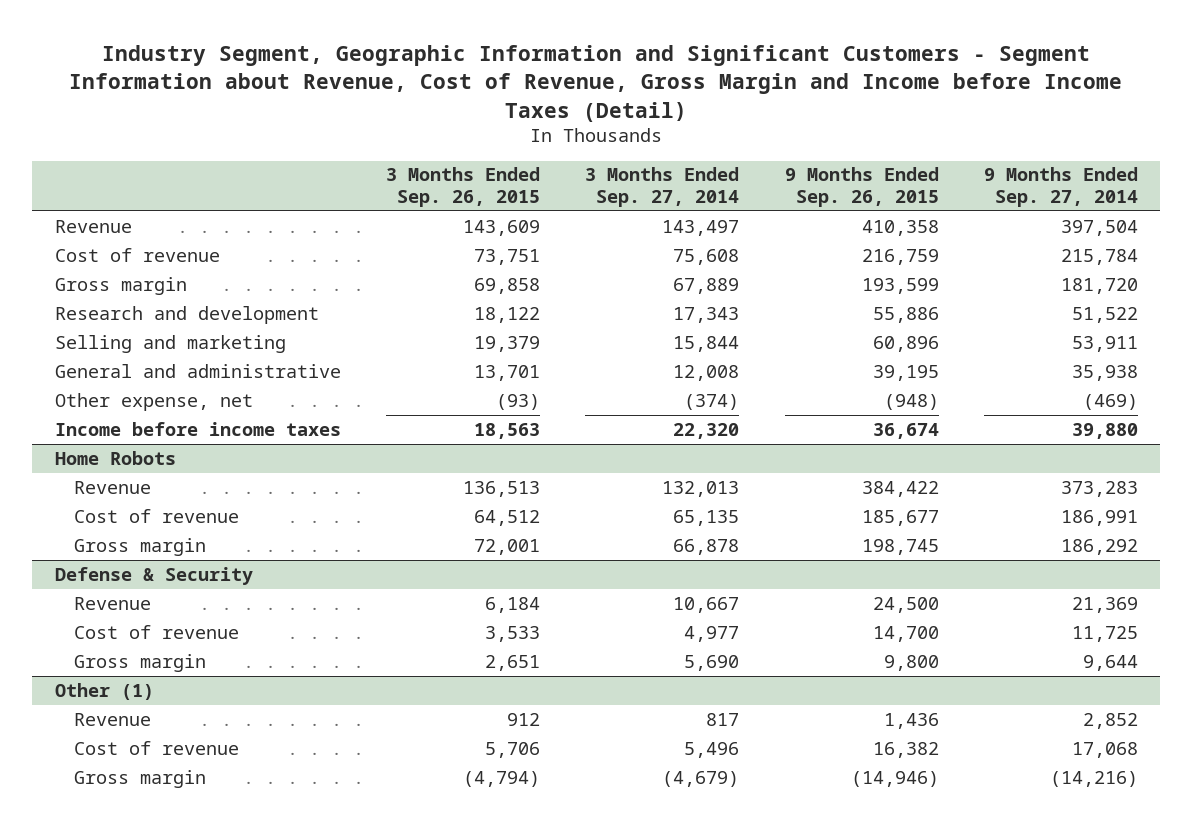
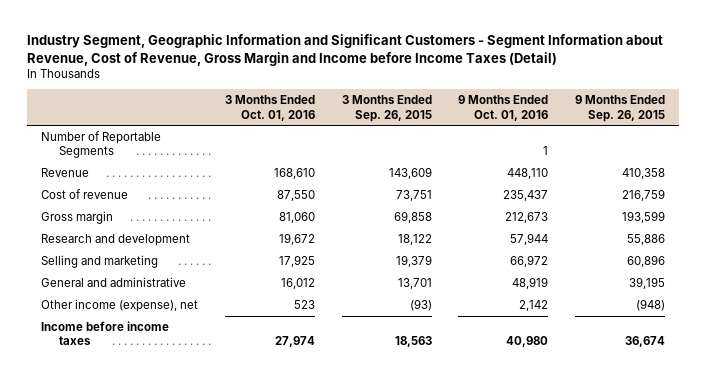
[585,167,740,208] 3 Months Ended Sep. 27, 2014 -> none
[983,167,1138,208] 9 Months Ended Sep. 27, 2014 -> none
none -> [224,95,315,121] 3 Months Ended Oct. 01, 2016
none -> [458,95,549,121] 9 Months Ended Oct. 01, 2016
none -> [40,130,161,159] Number of Reportable Segments
[54,392,253,411] Other expense, net -> [40,298,198,312] Other income (expense), net
[54,450,176,465] Home Robots -> none
[74,480,152,494] Revenue -> none
[74,508,240,523] Cost of revenue -> none
[74,537,207,556] Gross margin -> none
[54,566,253,585] Defense & Security -> none
[74,596,152,610] Revenue -> none
[74,624,240,639] Cost of revenue -> none
[74,653,207,672] Gross margin -> none
[54,682,154,700] Other (1) -> none
[74,712,152,726] Revenue -> none
[74,740,240,755] Cost of revenue -> none
[74,769,207,788] Gross margin -> none

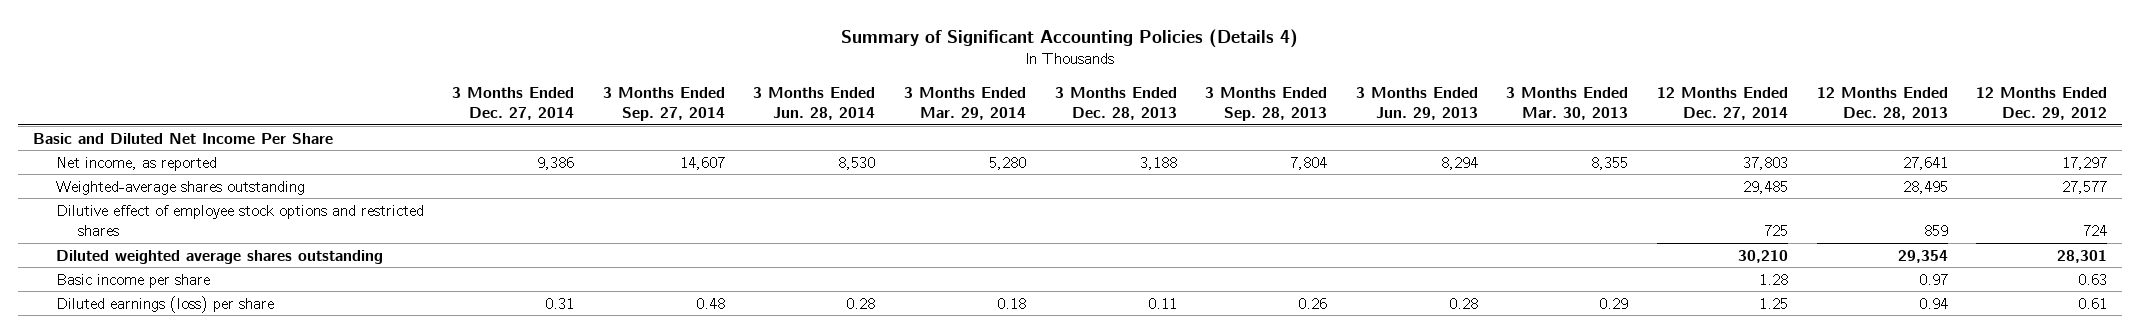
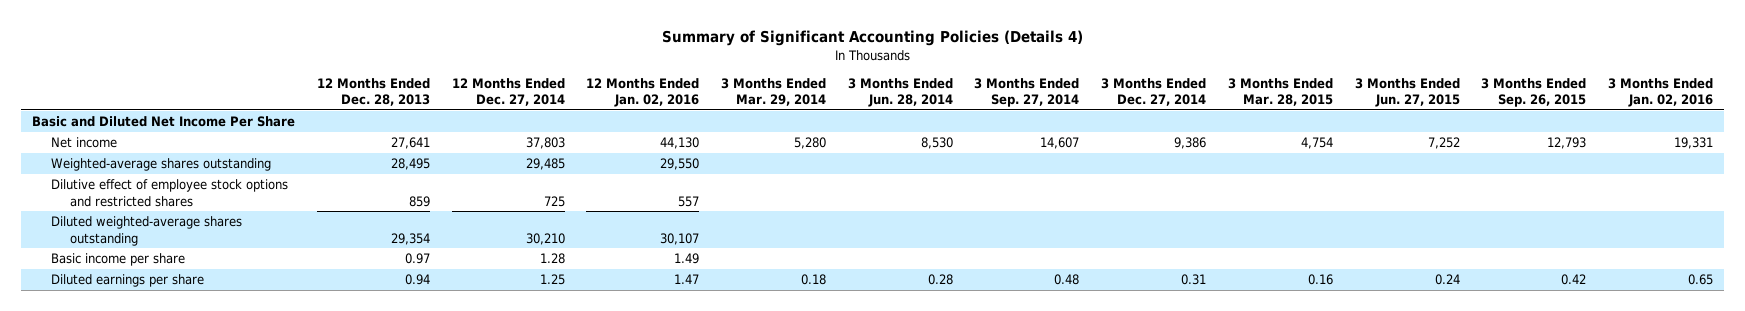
[1054,86,1177,121] 3 Months Ended Dec. 28, 2013 -> none
[1205,86,1328,122] 3 Months Ended Sep. 28, 2013 -> none
[1355,86,1478,121] 3 Months Ended Jun. 29, 2013 -> none
[1506,86,1629,121] 3 Months Ended Mar. 30, 2013 -> none
[1976,86,2108,121] 12 Months Ended Dec. 29, 2012 -> none
none -> [586,77,700,108] 12 Months Ended Jan. 02, 2016
none -> [1227,77,1333,107] 3 Months Ended Mar. 28, 2015
none -> [1354,77,1460,108] 3 Months Ended Jun. 27, 2015
none -> [1481,77,1587,108] 3 Months Ended Sep. 26, 2015
none -> [1607,77,1713,108] 3 Months Ended Jan. 02, 2016
[55,156,217,171] Net income, as reported -> [51,137,118,149] Net income
[55,249,383,264] Diluted weighted average shares outstanding -> [51,216,243,246] Diluted weighted-average shares outstanding
[55,295,274,313] Diluted earnings (loss) per share -> [51,274,205,288] Diluted earnings per share

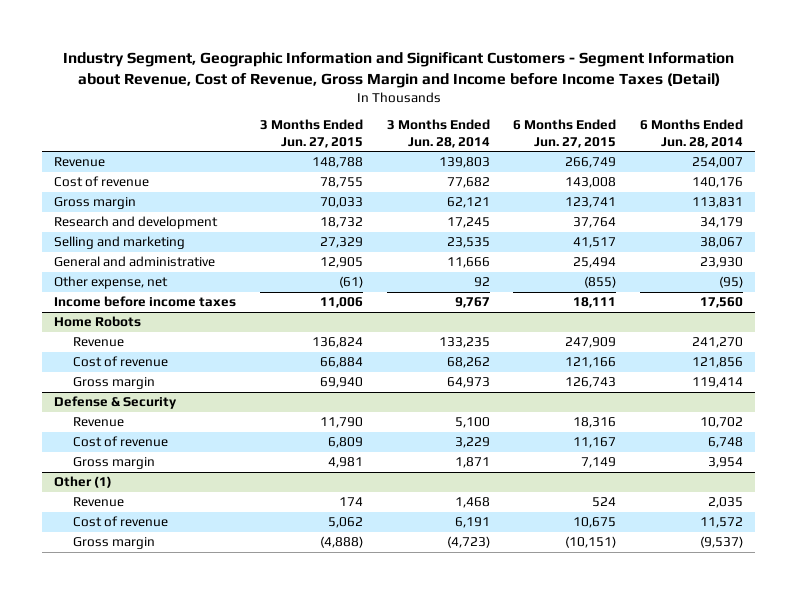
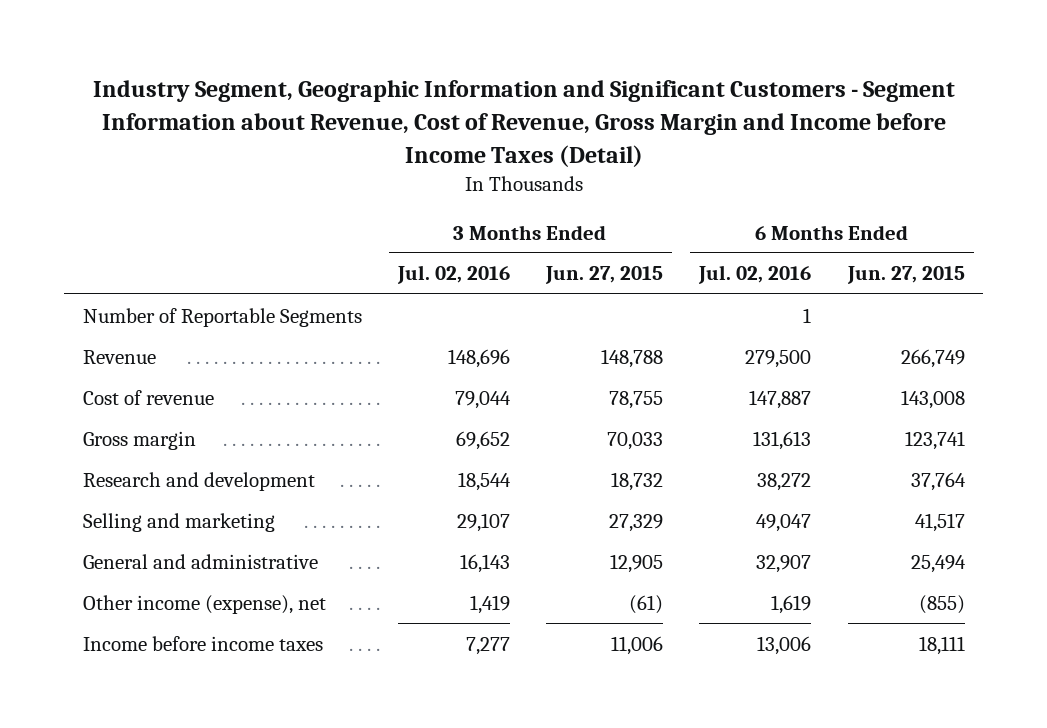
[386,119,490,148] 3 Months Ended Jun. 28, 2014 -> none
[640,119,744,148] 6 Months Ended Jun. 28, 2014 -> none
none -> [396,265,510,285] Jul. 02, 2016
none -> [698,265,812,285] Jul. 02, 2016
none -> [82,307,362,327] Number of Reportable Segments
[54,276,169,290] Other expense, net -> [82,594,326,614] Other income (expense), net
[54,316,142,328] Home Robots -> none
[72,337,124,348] Revenue -> none
[72,356,168,368] Cost of revenue -> none
[72,377,155,390] Gross margin -> none
[54,396,178,410] Defense & Security -> none
[72,417,124,428] Revenue -> none
[72,436,168,448] Cost of revenue -> none
[72,457,155,470] Gross margin -> none
[54,476,113,489] Other (1) -> none
[72,497,124,508] Revenue -> none
[72,516,168,528] Cost of revenue -> none
[72,537,155,550] Gross margin -> none

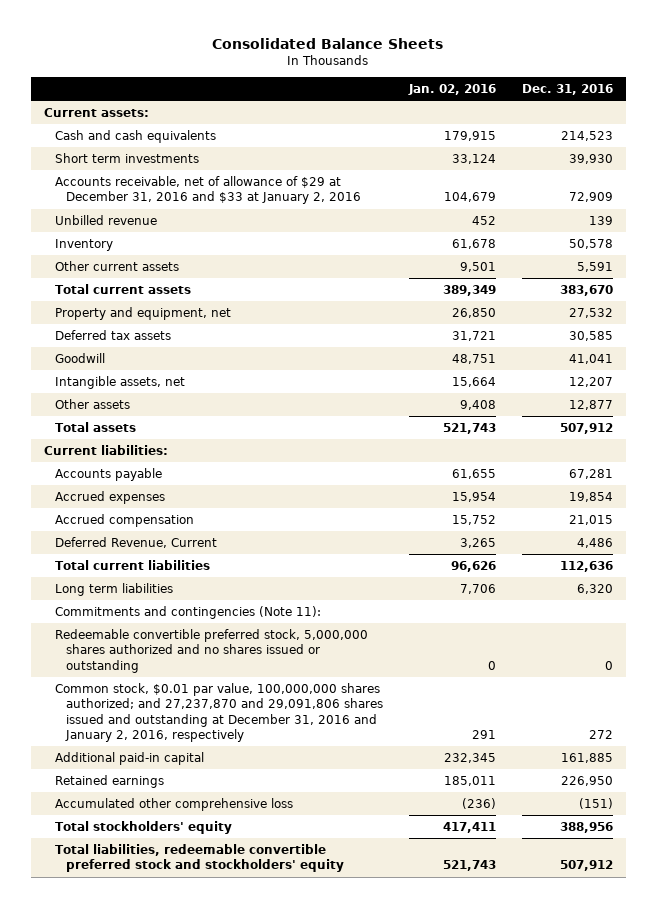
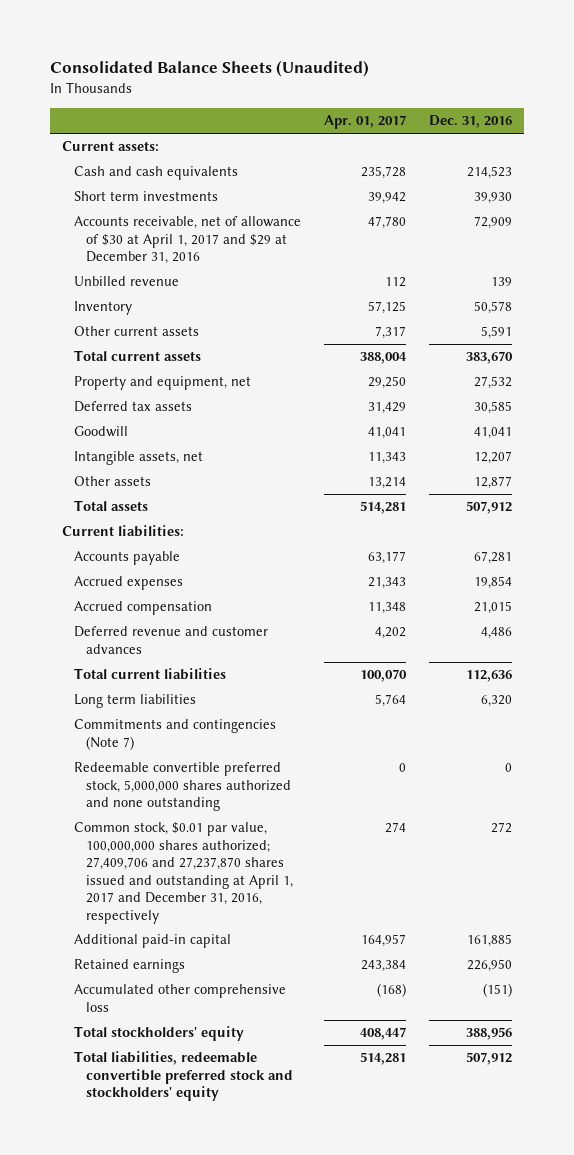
[212,38,444,50] Consolidated Balance Sheets -> [50,60,370,78] Consolidated Balance Sheets (Unaudited)
[407,83,496,95] Jan. 02, 2016 -> none
none -> [323,115,406,130] Apr. 01, 2017
[54,175,361,205] Accounts receivable, net of allowance of $29 at December 31, 2016 and $33 at January 2, 2016 -> [73,216,301,265] Accounts receivable, net of allowance of $30 at April 1, 2017 and $29 at December 31, 2016
[54,536,217,548] Deferred Revenue, Current -> [73,626,268,654] Deferred revenue and customer advances
[54,605,321,619] Commitments and contingencies (Note 11): -> [73,719,276,750] Commitments and contingencies (Note 7)
[54,628,368,673] Redeemable convertible preferred stock, 5,000,000 shares authorized and no shares issued or outstanding -> [73,762,292,812] Redeemable convertible preferred stock, 5,000,000 shares authorized and none outstanding
[54,682,383,743] Common stock, $0.01 par value, 100,000,000 shares authorized; and 27,237,870 and 29,091,806 shares issued and outstanding at December 31, 2016 and January 2, 2016, respectively -> [73,822,294,924] Common stock, $0.01 par value, 100,000,000 shares authorized; 27,409,706 and 27,237,870 shares issued and outstanding at April 1, 2017 and December 31, 2016, respectively

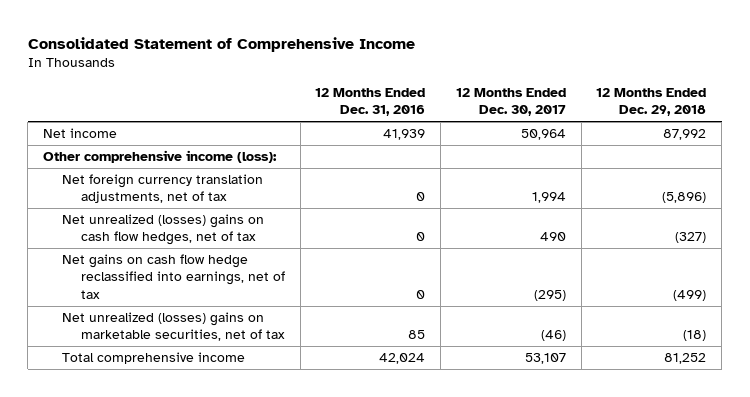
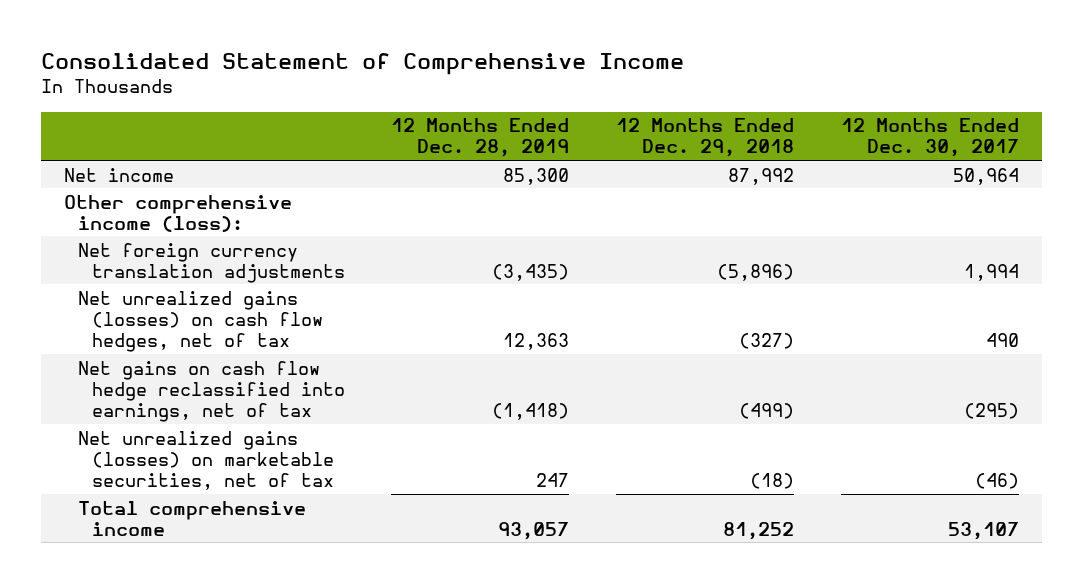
[315,87,426,117] 12 Months Ended Dec. 31, 2016 -> none
none -> [391,118,570,158] 12 Months Ended Dec. 28, 2019
[61,174,263,204] Net foreign currency translation adjustments, net of tax -> [78,242,345,283] Net foreign currency translation adjustments
[61,214,264,246] Net unrealized (losses) gains on cash flow hedges, net of tax -> [78,290,323,352] Net unrealized gains (losses) on cash flow hedges, net of tax
[61,312,285,342] Net unrealized (losses) gains on marketable securities, net of tax -> [78,430,334,490] Net unrealized gains (losses) on marketable securities, net of tax

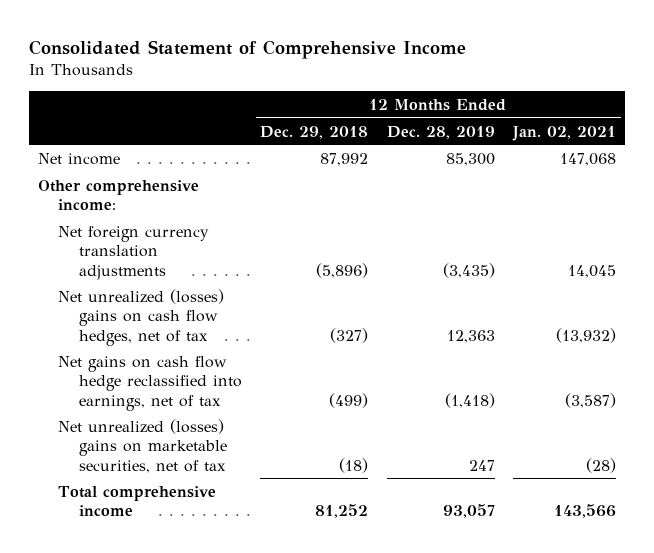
[840,118,1019,158] 12 Months Ended Dec. 30, 2017 -> none
none -> [512,125,617,141] Jan. 02, 2021
[64,194,293,232] Other comprehensive income (loss): -> [37,179,199,211] Other comprehensive income:
[78,290,323,352] Net unrealized gains (losses) on cash flow hedges, net of tax -> [58,288,225,346] Net unrealized (losses) gains on cash flow hedges, net of tax
[78,430,334,490] Net unrealized gains (losses) on marketable securities, net of tax -> [58,418,227,473] Net unrealized (losses) gains on marketable securities, net of tax

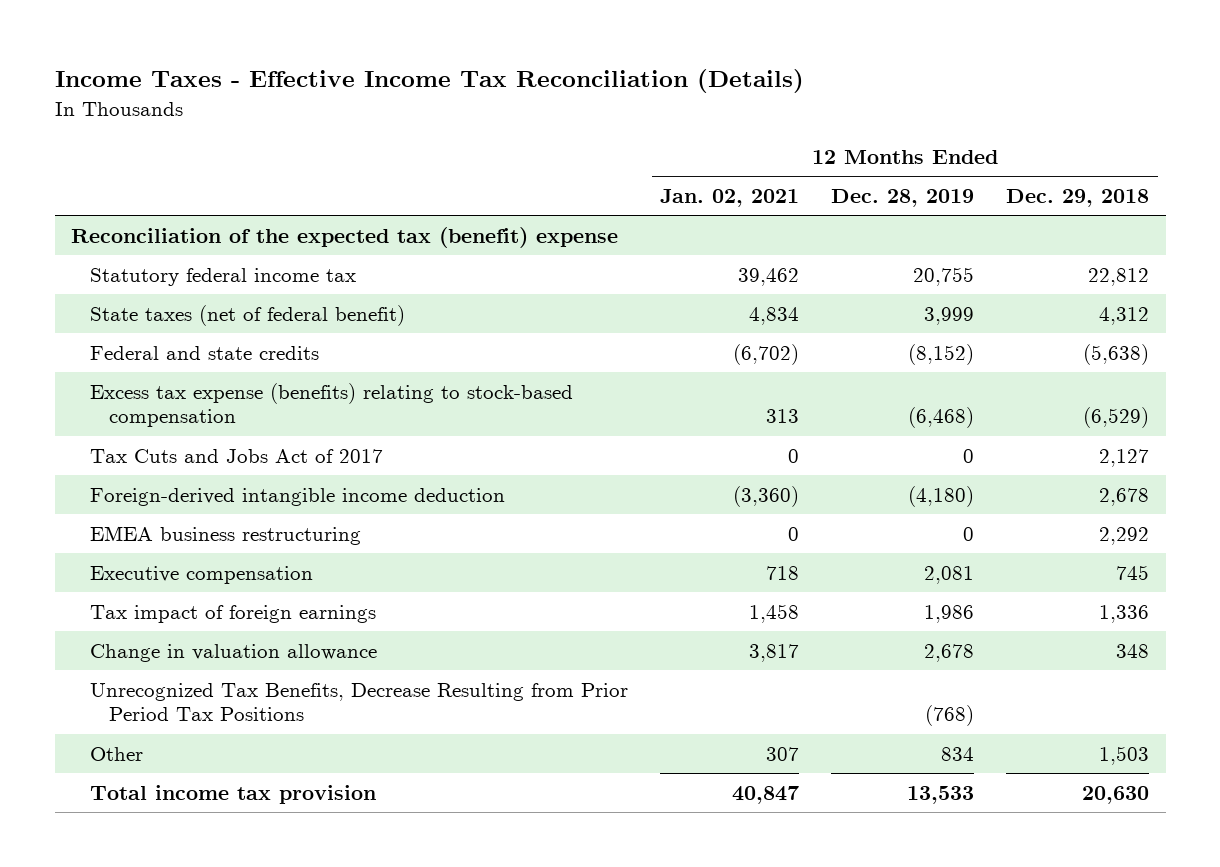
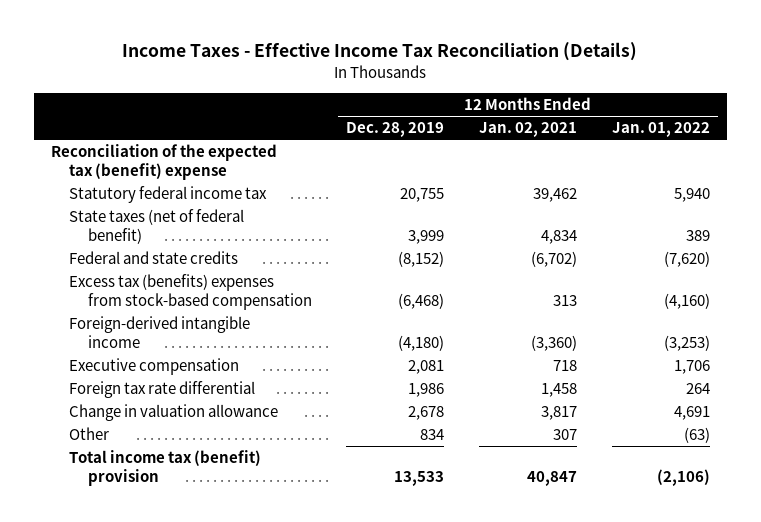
[1006,188,1150,207] Dec. 29, 2018 -> none
none -> [611,122,710,138] Jan. 01, 2022
[89,448,383,463] Tax Cuts and Jobs Act of 2017 -> none
[89,525,361,545] EMEA business restructuring -> none
[89,382,573,428] Excess tax expense (benefits) relating to stock-based compensation -> [69,274,312,310] Excess tax (benefits) expenses from stock-based compensation
[89,487,505,506] Foreign-derived intangible income deduction -> [69,316,251,348] Foreign-derived intangible income
[89,604,376,623] Tax impact of foreign earnings -> [69,381,256,399] Foreign tax rate differential
[89,682,628,722] Unrecognized Tax Benefits, Decrease Resulting from Prior Period Tax Positions -> none
[89,784,376,804] Total income tax provision -> [69,450,262,486] Total income tax (benefit) provision

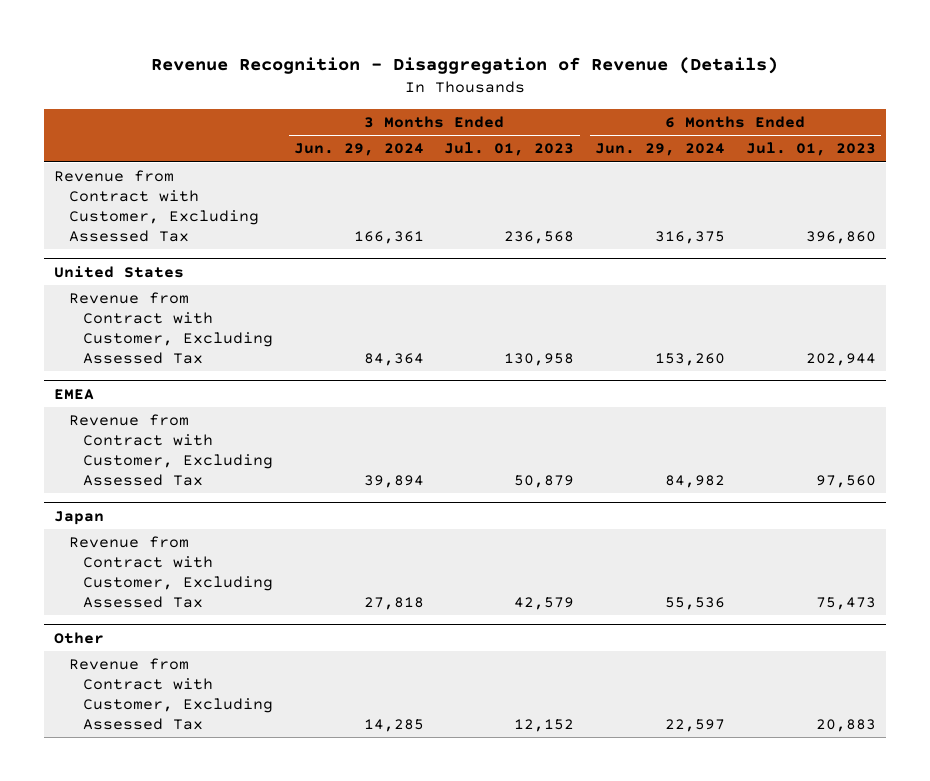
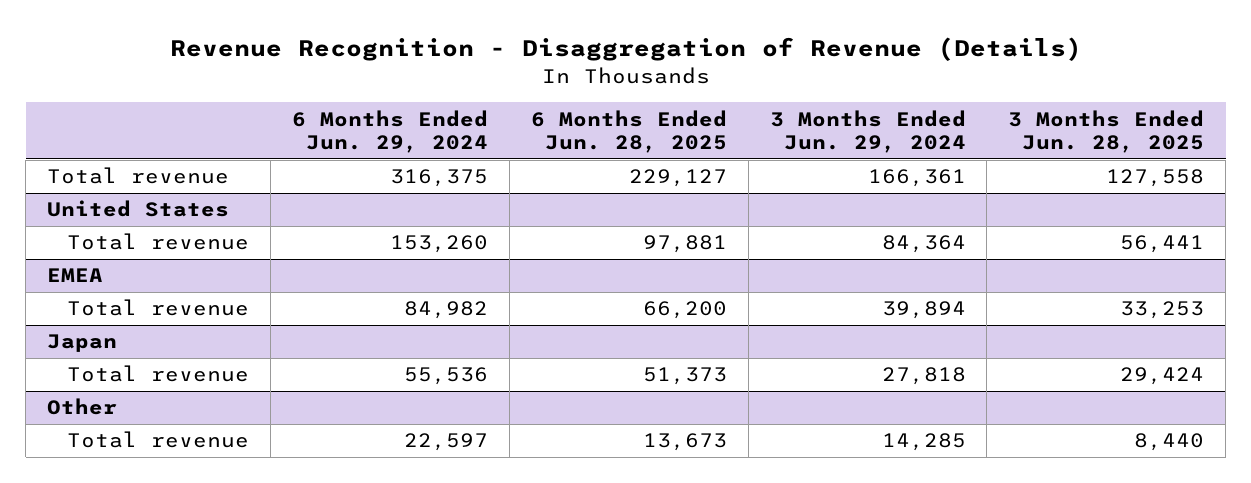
[444,142,575,157] Jul. 01, 2023 -> none
[745,142,876,157] Jul. 01, 2023 -> none
none -> [530,109,727,154] 6 Months Ended Jun. 28, 2025
none -> [1008,109,1205,154] 3 Months Ended Jun. 28, 2025
[54,170,259,242] Revenue from Contract with Customer, Excluding Assessed Tax -> [46,167,229,185] Total revenue
[68,292,274,364] Revenue from Contract with Customer, Excluding Assessed Tax -> [67,233,250,251] Total revenue
[68,414,274,486] Revenue from Contract with Customer, Excluding Assessed Tax -> [67,299,250,317] Total revenue
[68,536,274,608] Revenue from Contract with Customer, Excluding Assessed Tax -> [67,365,250,383] Total revenue
[68,658,274,730] Revenue from Contract with Customer, Excluding Assessed Tax -> [67,431,250,449] Total revenue

